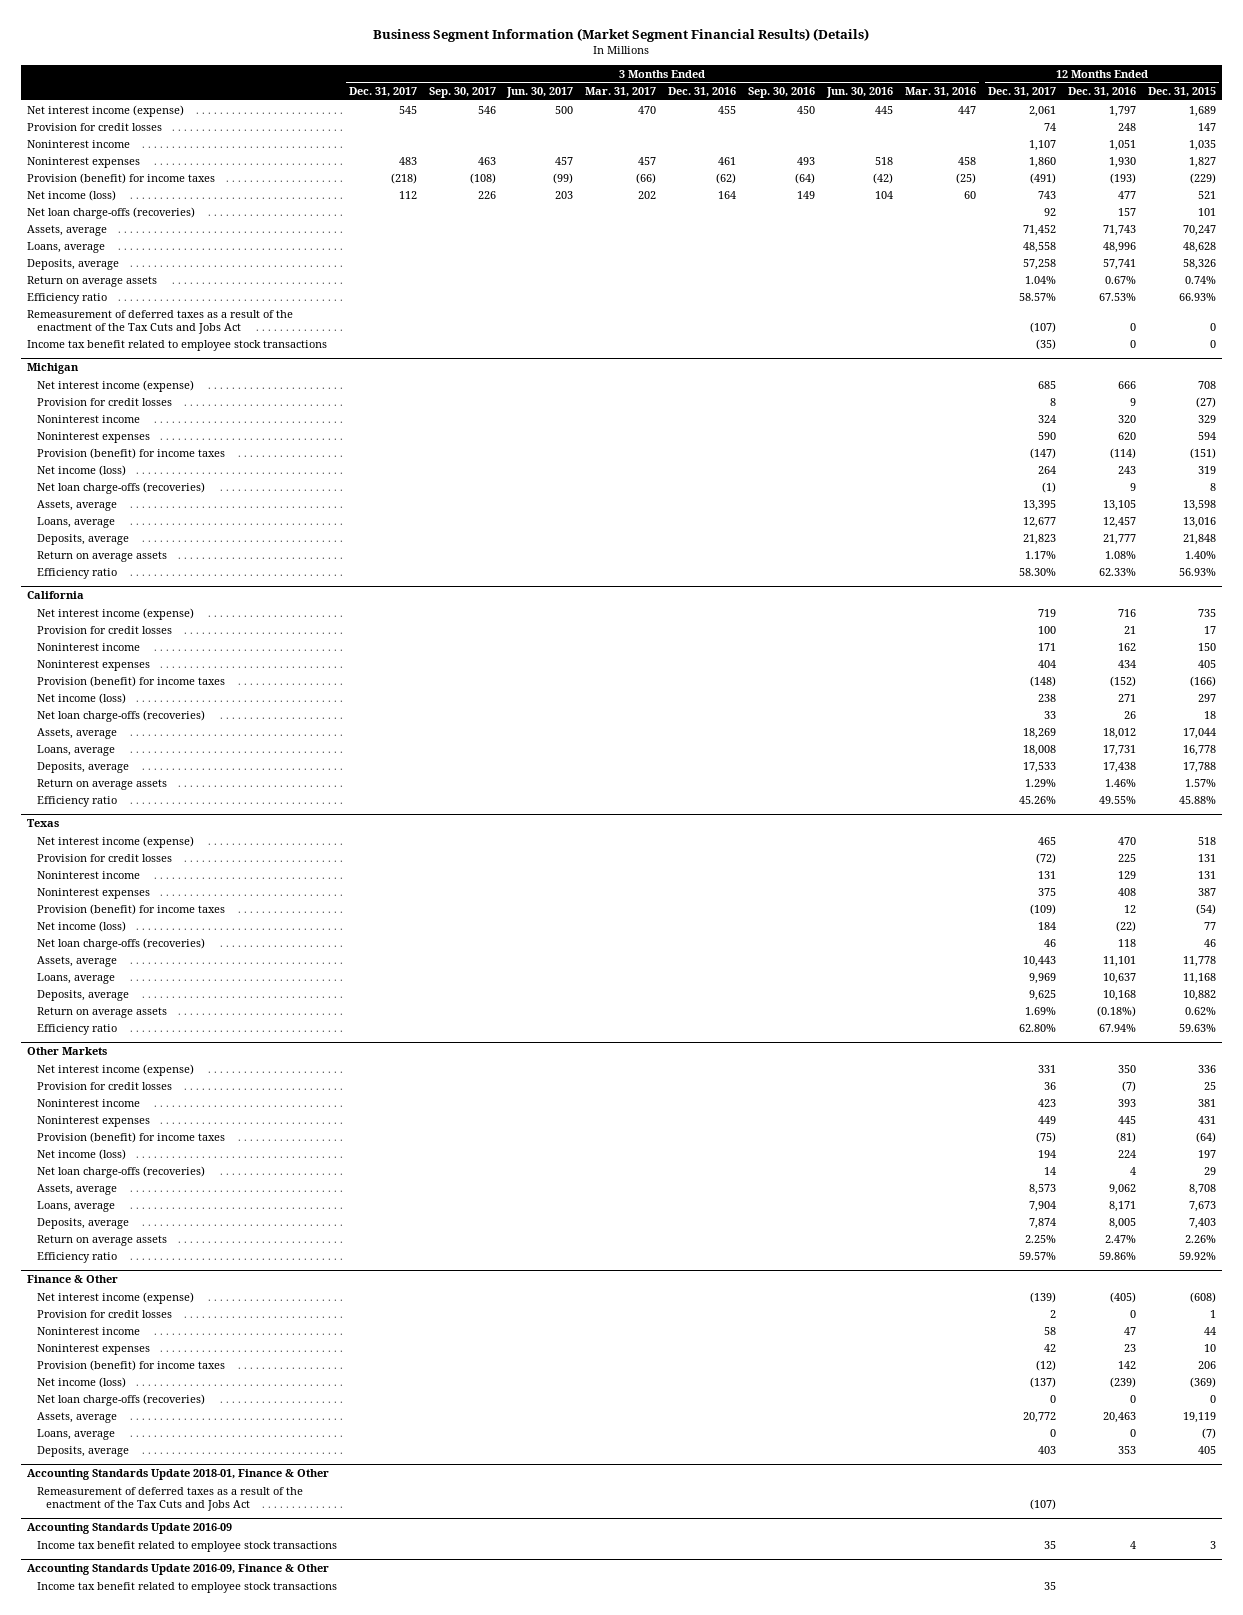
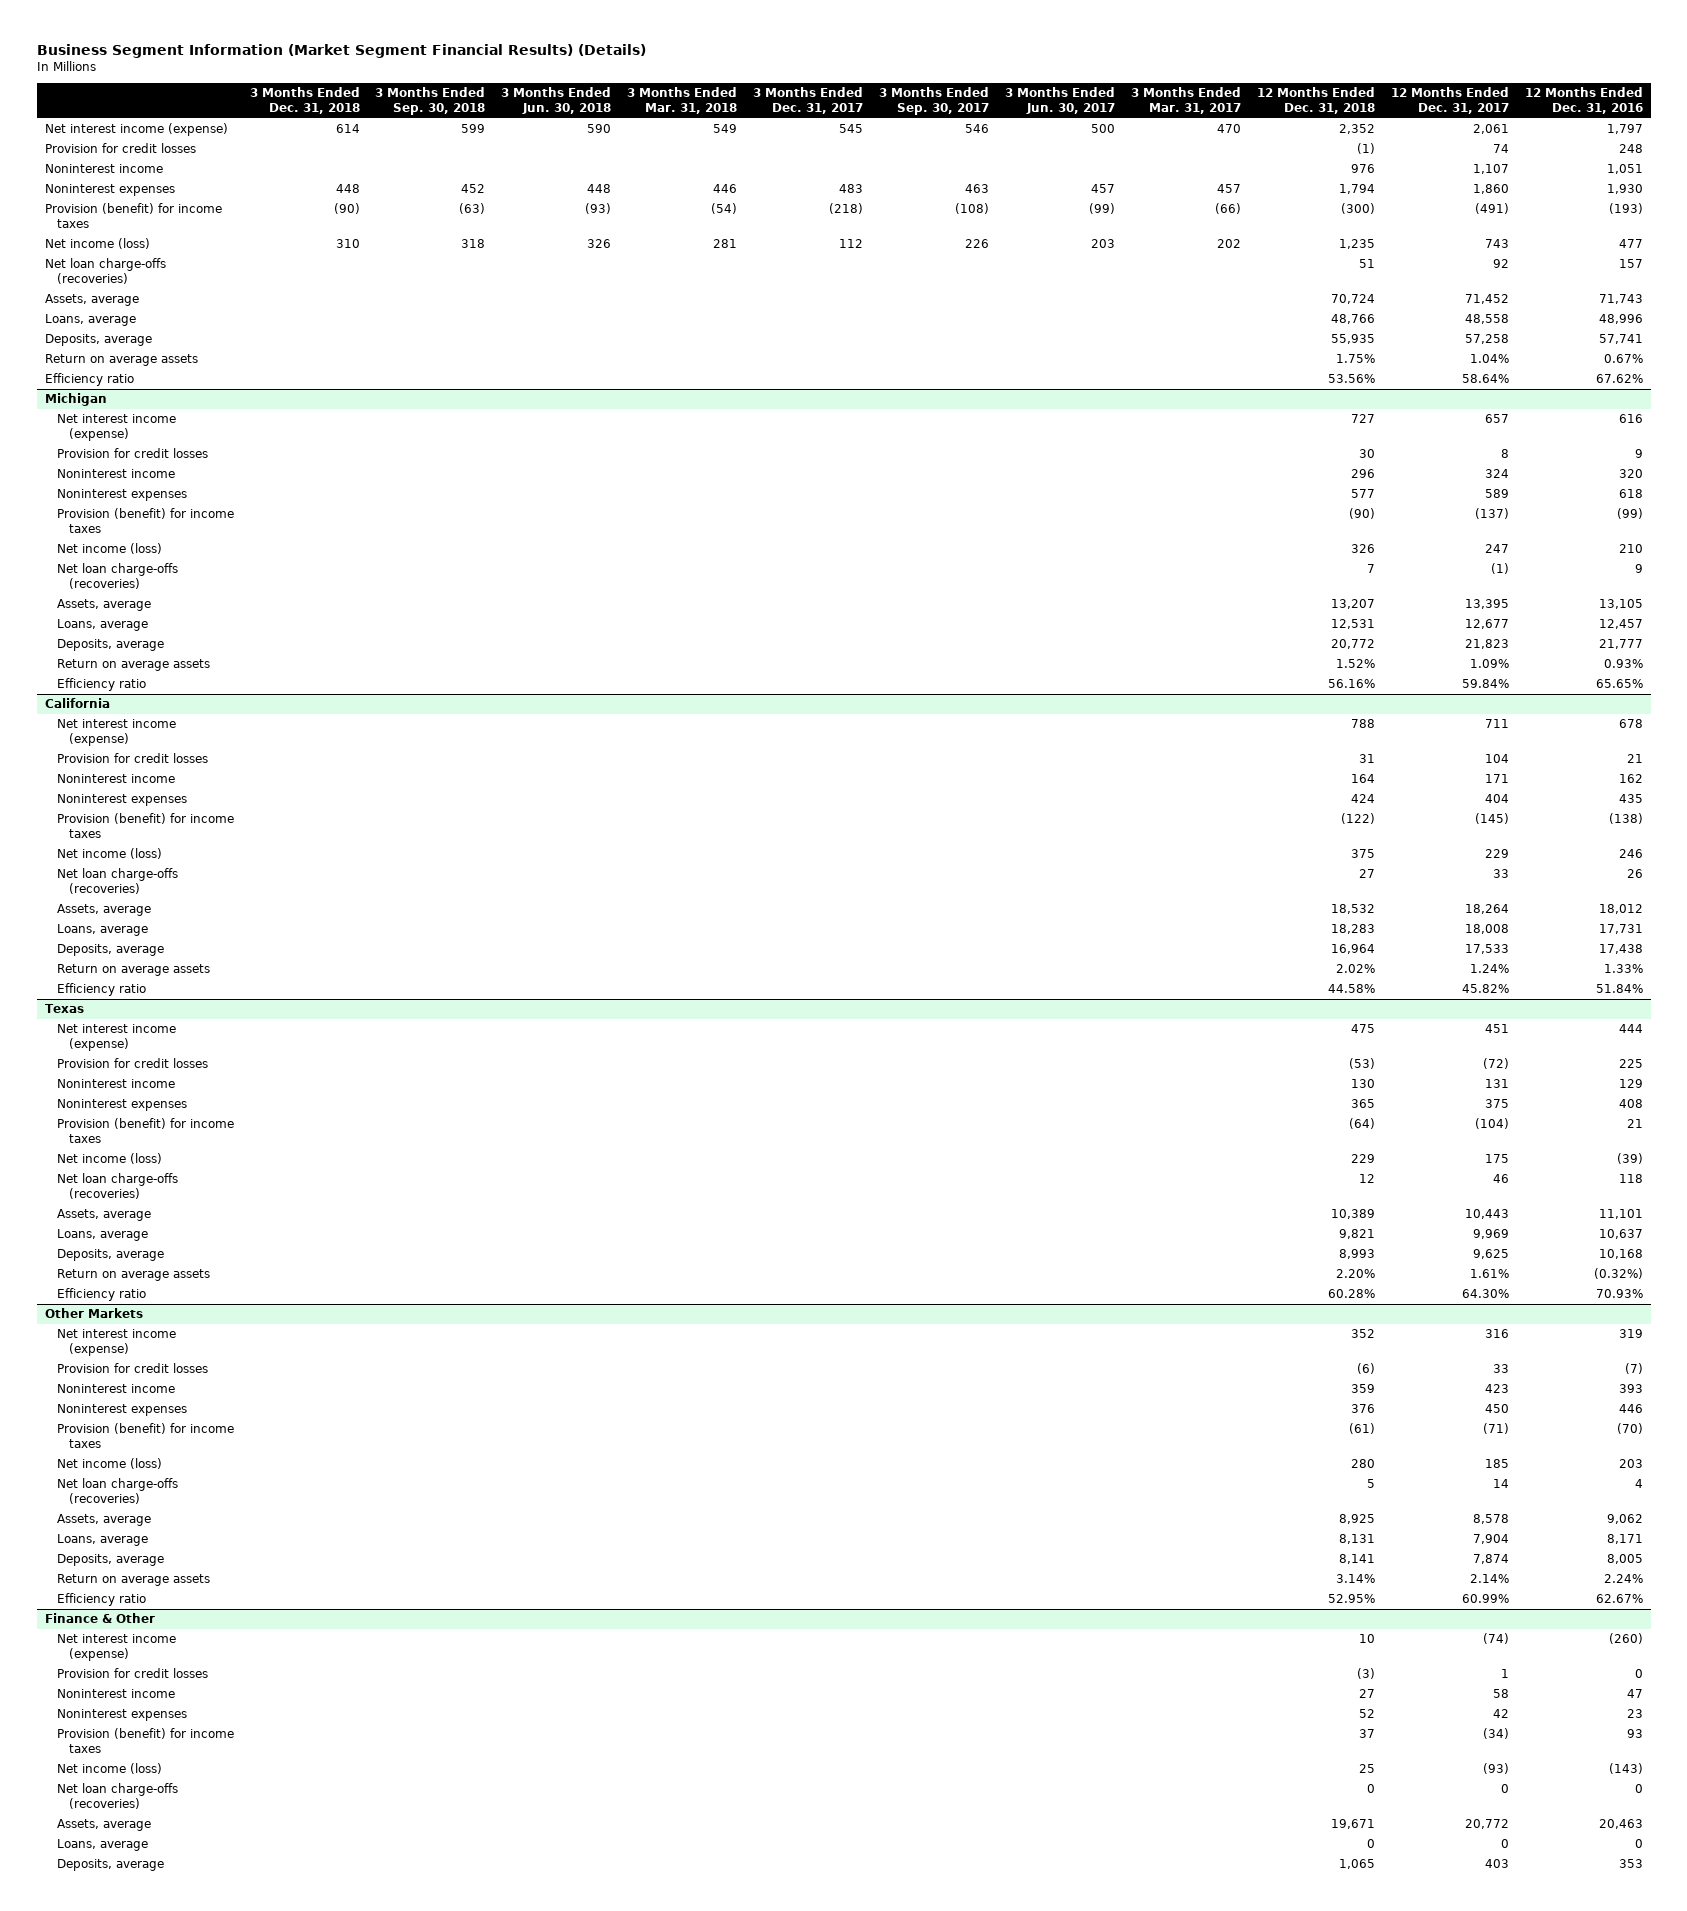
[668,87,737,98] Dec. 31, 2016 -> none
[748,87,816,99] Sep. 30, 2016 -> none
[826,87,894,99] Jun. 30, 2016 -> none
[905,87,977,98] Mar. 31, 2016 -> none
[1147,87,1216,98] Dec. 31, 2015 -> none
none -> [249,86,360,115] 3 Months Ended Dec. 31, 2018
none -> [375,86,486,116] 3 Months Ended Sep. 30, 2018
none -> [501,86,612,115] 3 Months Ended Jun. 30, 2018
none -> [627,86,738,115] 3 Months Ended Mar. 31, 2018
none -> [1256,86,1375,115] 12 Months Ended Dec. 31, 2018
[27,309,294,334] Remeasurement of deferred taxes as a result of the enactment of the Tax Cuts and Jobs Act -> none
[27,339,328,351] Income tax benefit related to employee stock transactions -> none
[1018,292,1056,301] 58.57% -> [1461,374,1509,384] 58.64%
[1098,292,1136,301] 67.53% -> [1595,374,1643,384] 67.62%
[1037,380,1056,389] 685 -> [1484,414,1509,424] 657
[1117,380,1136,389] 666 -> [1618,414,1643,424] 616
[1037,431,1056,440] 590 -> [1484,489,1509,499] 589
[1117,431,1136,440] 620 -> [1618,489,1643,499] 618
[1029,447,1056,459] (147) -> [1474,508,1509,520] (137)
[1109,447,1136,459] (114) -> [1616,508,1643,520] (99)
[1037,465,1056,474] 264 -> [1484,544,1509,554] 247
[1117,465,1136,474] 243 -> [1618,544,1643,554] 210
[1024,550,1056,559] 1.17% -> [1469,659,1509,669] 1.09%
[1104,550,1136,559] 1.08% -> [1603,659,1643,669] 0.93%
[1018,567,1056,576] 58.30% -> [1461,679,1509,689] 59.84%
[1098,567,1136,576] 62.33% -> [1595,679,1643,689] 65.65%
[1037,608,1056,617] 719 -> [1484,719,1509,729] 711
[1117,608,1136,617] 716 -> [1618,719,1643,729] 678
[1037,625,1056,634] 100 -> [1484,754,1509,764] 104
[1117,659,1136,668] 434 -> [1618,794,1643,804] 435
[1029,675,1056,687] (148) -> [1474,813,1509,825] (145)
[1109,675,1136,687] (152) -> [1608,813,1643,825] (138)
[1037,693,1056,702] 238 -> [1484,849,1509,859] 229
[1117,693,1136,702] 271 -> [1618,849,1643,859] 246
[1022,727,1056,739] 18,269 -> [1464,904,1509,915] 18,264
[1024,778,1056,787] 1.29% -> [1469,964,1509,974] 1.24%
[1104,778,1136,787] 1.46% -> [1603,964,1643,974] 1.33%
[1018,795,1056,804] 45.26% -> [1461,984,1509,994] 45.82%
[1098,795,1136,804] 49.55% -> [1595,984,1643,994] 51.84%
[1037,836,1056,845] 465 -> [1484,1024,1509,1034] 451
[1117,836,1136,845] 470 -> [1618,1024,1643,1034] 444
[1029,903,1056,915] (109) -> [1474,1118,1509,1130] (104)
[1123,904,1136,913] 12 -> [1626,1119,1643,1129] 21
[1037,921,1056,930] 184 -> [1484,1154,1509,1164] 175
[1115,920,1136,932] (22) -> [1616,1153,1643,1165] (39)
[1024,1006,1056,1015] 1.69% -> [1469,1269,1509,1279] 1.61%
[1096,1005,1136,1017] (0.18%) -> [1593,1268,1643,1280] (0.32%)
[1018,1023,1056,1032] 62.80% -> [1461,1289,1509,1299] 64.30%
[1098,1023,1136,1032] 67.94% -> [1595,1289,1643,1299] 70.93%
[1037,1064,1056,1073] 331 -> [1484,1329,1509,1339] 316
[1117,1064,1136,1073] 350 -> [1618,1329,1643,1339] 319
[1043,1081,1056,1090] 36 -> [1492,1364,1509,1374] 33
[1037,1115,1056,1124] 449 -> [1484,1404,1509,1414] 450
[1117,1115,1136,1124] 445 -> [1618,1404,1643,1414] 446
[1035,1131,1056,1143] (75) -> [1482,1423,1509,1435] (71)
[1115,1131,1136,1143] (81) -> [1616,1423,1643,1435] (70)
[1037,1149,1056,1158] 194 -> [1484,1459,1509,1469] 185
[1117,1149,1136,1158] 224 -> [1618,1459,1643,1469] 203
[1028,1183,1056,1195] 8,573 -> [1472,1514,1509,1525] 8,578
[1024,1234,1056,1243] 2.25% -> [1469,1574,1509,1584] 2.14%
[1104,1234,1136,1243] 2.47% -> [1603,1574,1643,1584] 2.24%
[1018,1251,1056,1260] 59.57% -> [1461,1594,1509,1604] 60.99%
[1098,1251,1136,1260] 59.86% -> [1595,1594,1643,1604] 62.67%
[1029,1291,1056,1303] (139) -> [1482,1633,1509,1645] (74)
[1109,1291,1136,1303] (405) -> [1608,1633,1643,1645] (260)
[1049,1309,1056,1318] 2 -> [1500,1669,1509,1679] 1
[1035,1359,1056,1371] (12) -> [1482,1728,1509,1740] (34)
[1117,1360,1136,1369] 142 -> [1626,1729,1643,1739] 93
[1029,1376,1056,1388] (137) -> [1482,1763,1509,1775] (93)
[1109,1376,1136,1388] (239) -> [1608,1763,1643,1775] (143)
[27,1469,330,1481] Accounting Standards Update 2018-01, Finance & Other -> none
[36,1486,303,1511] Remeasurement of deferred taxes as a result of the enactment of the Tax Cuts and Jobs Act -> none
[27,1523,233,1535] Accounting Standards Update 2016-09 -> none
[36,1540,337,1552] Income tax benefit related to employee stock transactions -> none
[27,1564,330,1576] Accounting Standards Update 2016-09, Finance & Other -> none
[36,1581,337,1593] Income tax benefit related to employee stock transactions -> none

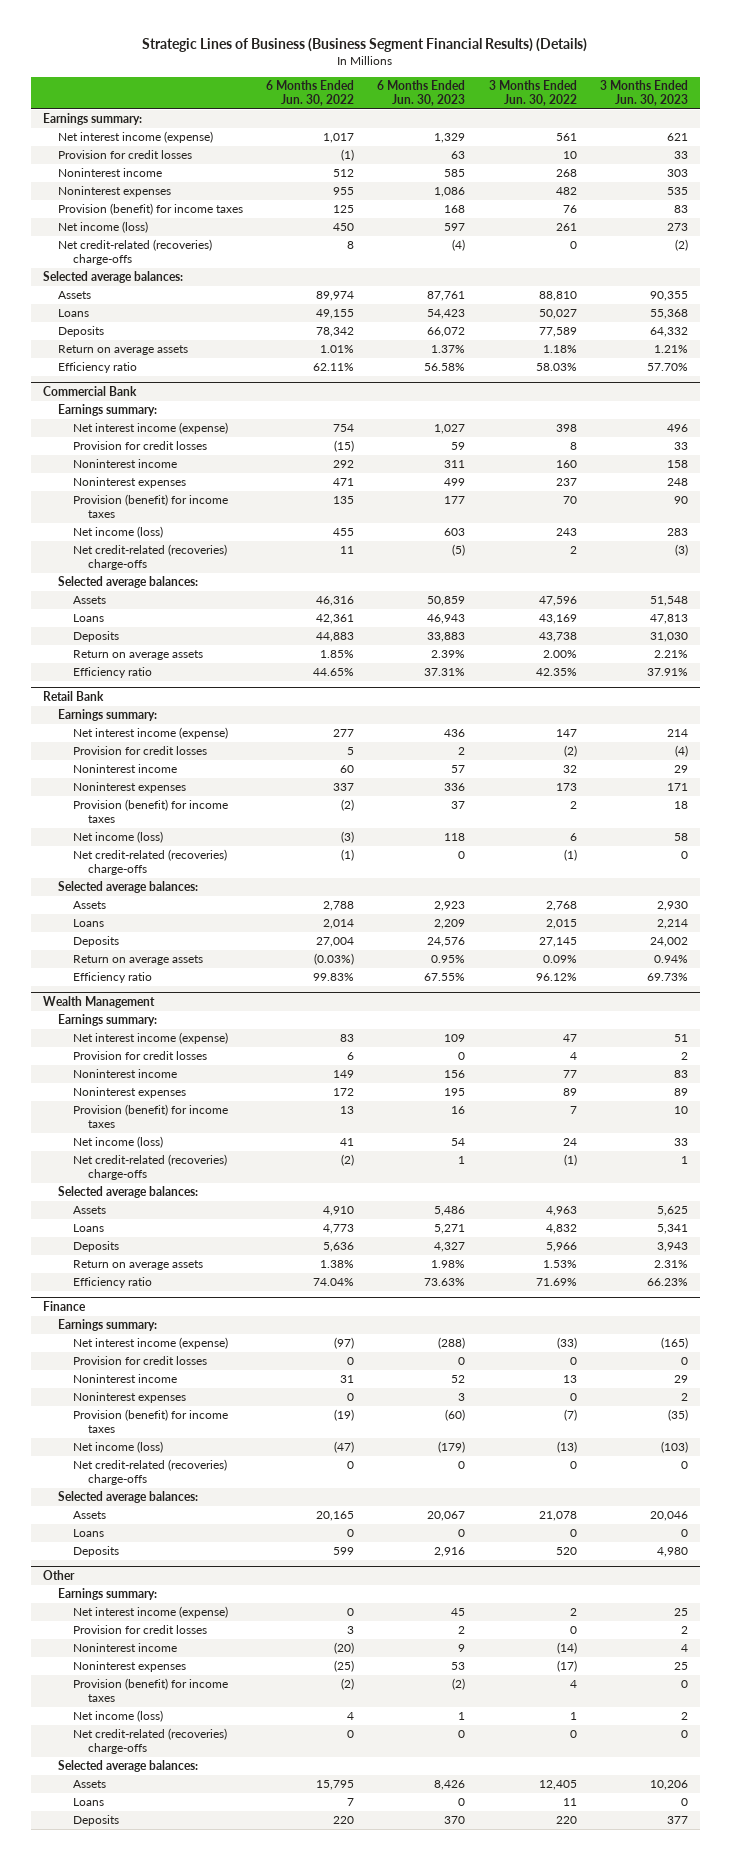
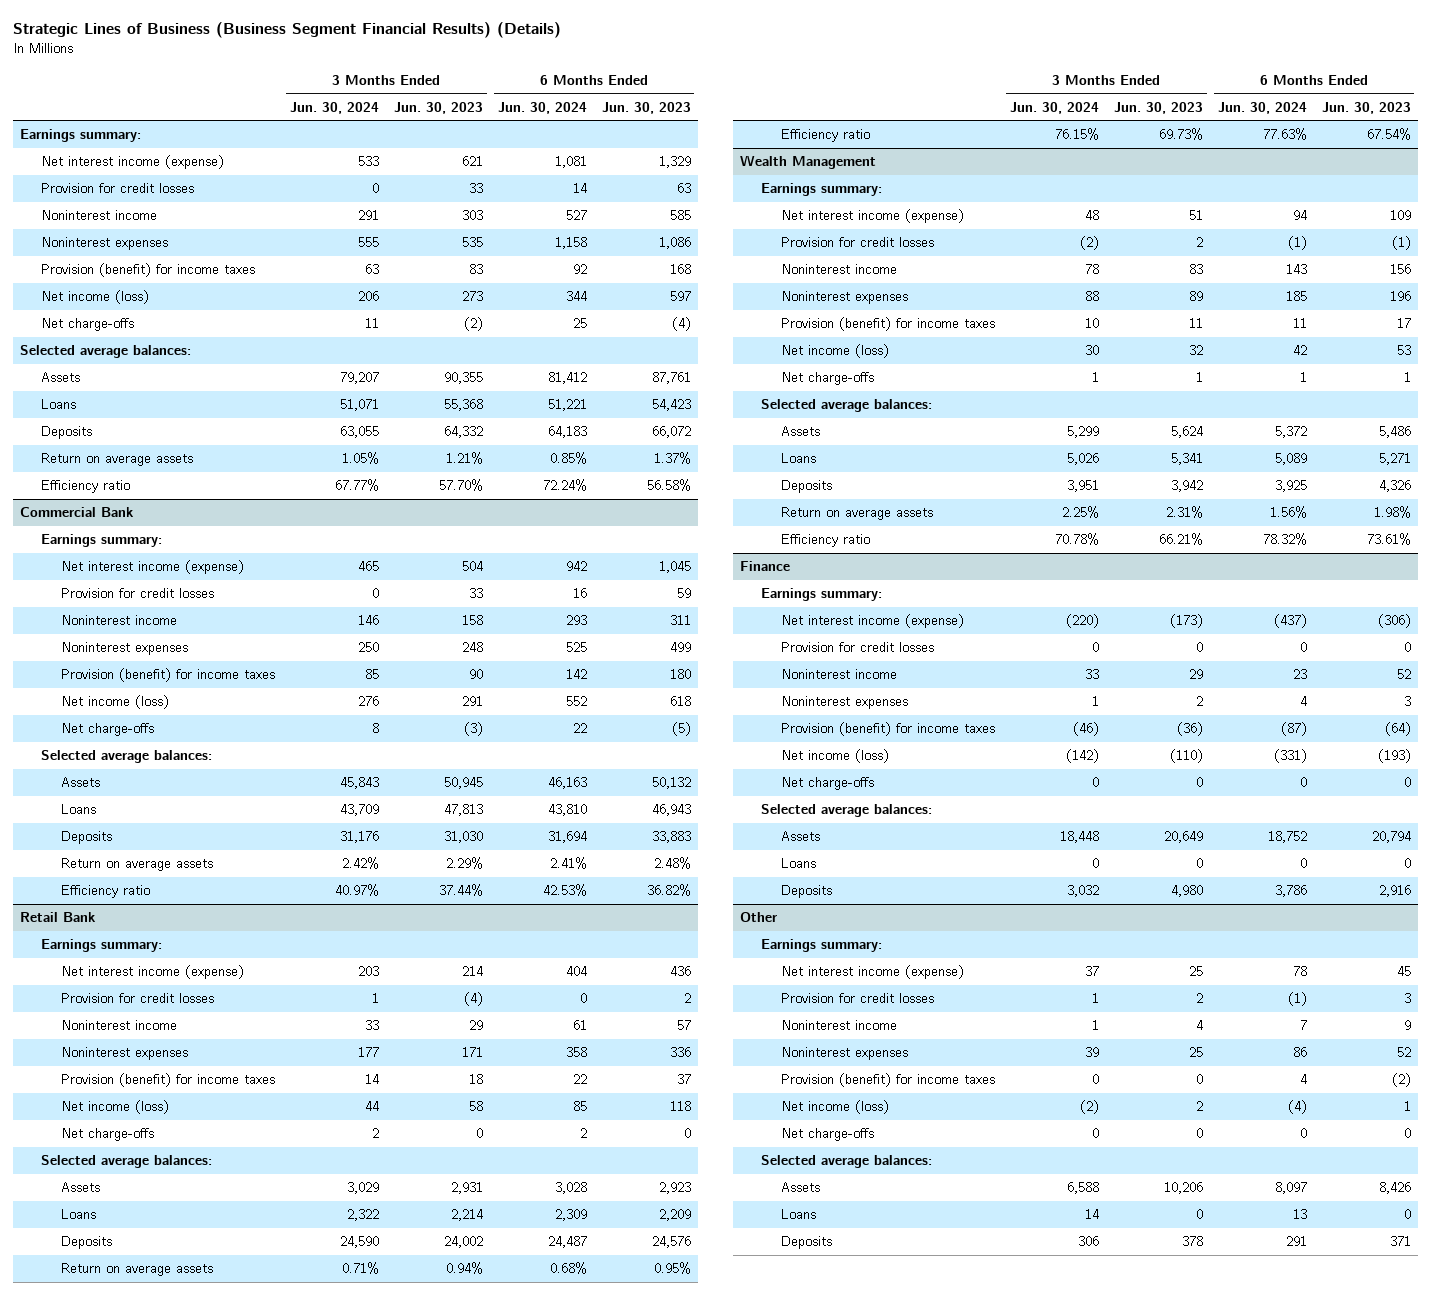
[266,80,355,106] 6 Months Ended Jun. 30, 2022 -> none
[488,80,577,106] 3 Months Ended Jun. 30, 2022 -> none
none -> [289,101,379,114] Jun. 30, 2024
none -> [497,101,587,114] Jun. 30, 2024
[57,239,212,266] Net credit-related (recoveries) charge-offs -> [40,318,134,332] Net charge-offs
[434,424,466,435] 1,027 -> [658,561,691,574] 1,045
[667,424,689,433] 496 -> [461,561,483,572] 504
[444,496,466,505] 177 -> [669,669,691,680] 180
[444,528,466,537] 603 -> [669,696,691,707] 618
[667,528,689,537] 283 -> [461,696,483,707] 291
[72,544,227,571] Net credit-related (recoveries) charge-offs -> [61,723,155,737] Net charge-offs
[427,596,466,607] 50,859 -> [651,777,691,790] 50,132
[650,596,689,607] 51,548 -> [443,777,483,790] 50,945
[431,650,466,659] 2.39% -> [653,857,691,870] 2.48%
[654,650,689,659] 2.21% -> [445,857,483,870] 2.29%
[424,668,466,677] 37.31% -> [646,884,691,897] 36.82%
[647,668,689,677] 37.91% -> [438,884,483,897] 37.44%
[72,849,227,876] Net credit-related (recoveries) charge-offs -> [61,1128,155,1142] Net charge-offs
[657,901,689,912] 2,930 -> [450,1182,483,1195] 2,931
[424,973,466,982] 67.55% -> [1366,128,1411,141] 67.54%
[458,1052,466,1061] 0 -> [1391,236,1411,251] (1)
[444,1088,466,1097] 195 -> [1389,291,1411,302] 196
[451,1106,466,1115] 16 -> [1396,318,1411,329] 17
[674,1106,689,1115] 10 -> [1188,318,1203,329] 11
[451,1138,466,1147] 54 -> [1396,345,1411,356] 53
[674,1138,689,1147] 33 -> [1188,345,1203,356] 32
[72,1154,227,1181] Net credit-related (recoveries) charge-offs -> [781,372,875,386] Net charge-offs
[657,1206,689,1217] 5,625 -> [1170,426,1203,439] 5,624
[434,1242,466,1253] 4,327 -> [1378,480,1411,493] 4,326
[657,1242,689,1253] 3,943 -> [1170,480,1203,493] 3,942
[424,1278,466,1287] 73.63% -> [1366,533,1411,546] 73.61%
[647,1278,689,1287] 66.23% -> [1158,533,1203,546] 66.21%
[438,1337,466,1350] (288) -> [1377,614,1411,629] (306)
[661,1337,689,1350] (165) -> [1169,614,1203,629] (173)
[445,1409,466,1422] (60) -> [1384,722,1411,737] (64)
[668,1409,689,1422] (35) -> [1176,722,1203,737] (36)
[438,1441,466,1454] (179) -> [1377,749,1411,764] (193)
[661,1441,689,1454] (103) -> [1169,749,1203,764] (110)
[72,1459,227,1486] Net credit-related (recoveries) charge-offs -> [781,777,875,791] Net charge-offs
[427,1511,466,1522] 20,067 -> [1371,831,1411,844] 20,794
[650,1511,689,1522] 20,046 -> [1163,831,1203,844] 20,649
[458,1626,466,1635] 2 -> [1403,993,1411,1004] 3
[451,1662,466,1671] 53 -> [1396,1047,1411,1058] 52
[72,1728,227,1755] Net credit-related (recoveries) charge-offs -> [781,1128,875,1142] Net charge-offs
[444,1816,466,1825] 370 -> [1389,1236,1411,1247] 371
[667,1816,689,1825] 377 -> [1181,1236,1203,1247] 378

